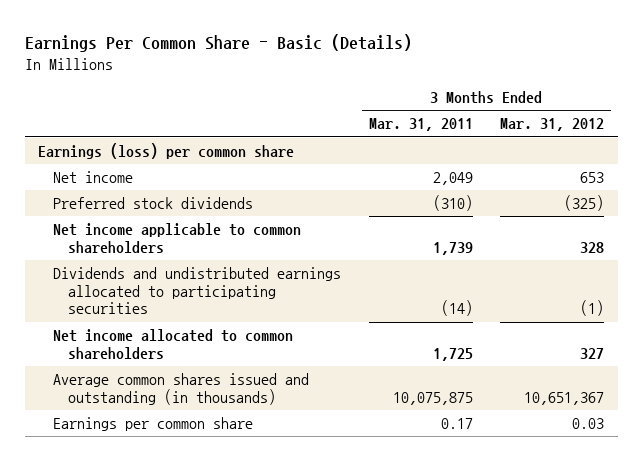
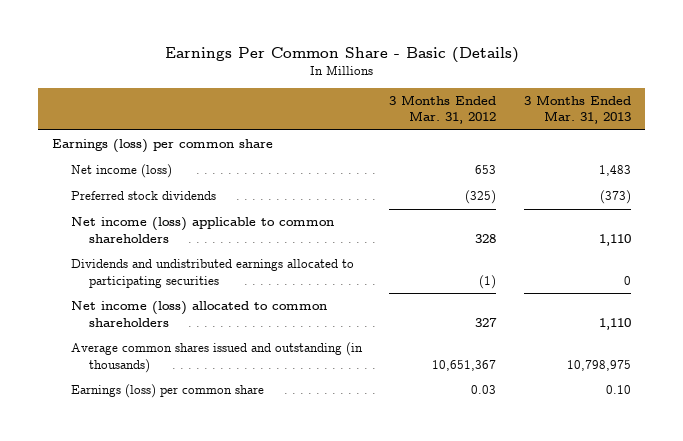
[368,118,473,132] Mar. 31, 2011 -> none
none -> [524,95,632,125] 3 Months Ended Mar. 31, 2013
[53,170,134,183] Net income -> [70,164,172,179] Net income (loss)
[53,222,302,253] Net income applicable to common shareholders -> [70,217,334,243] Net income (loss) applicable to common shareholders
[53,328,294,359] Net income allocated to common shareholders -> [70,301,327,327] Net income (loss) allocated to common shareholders
[53,416,254,431] Earnings per common share -> [70,384,264,399] Earnings (loss) per common share

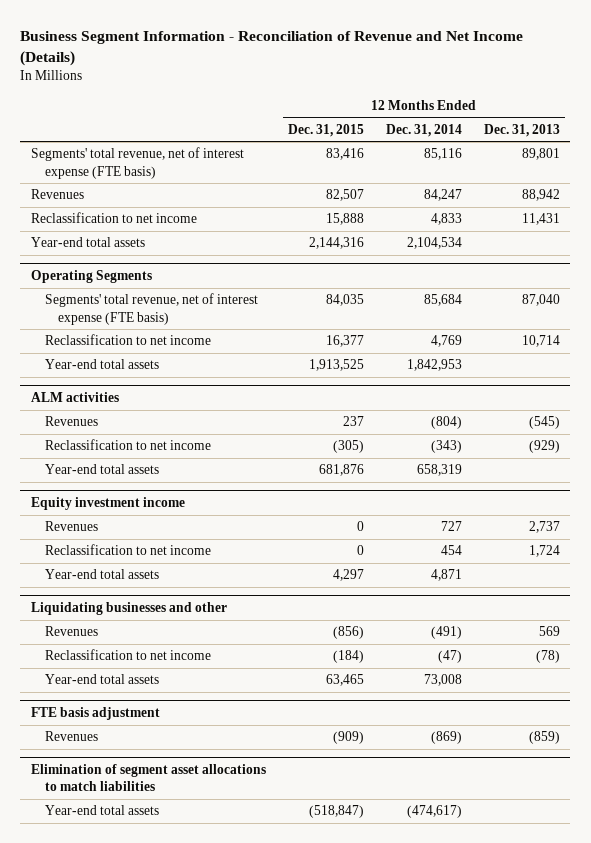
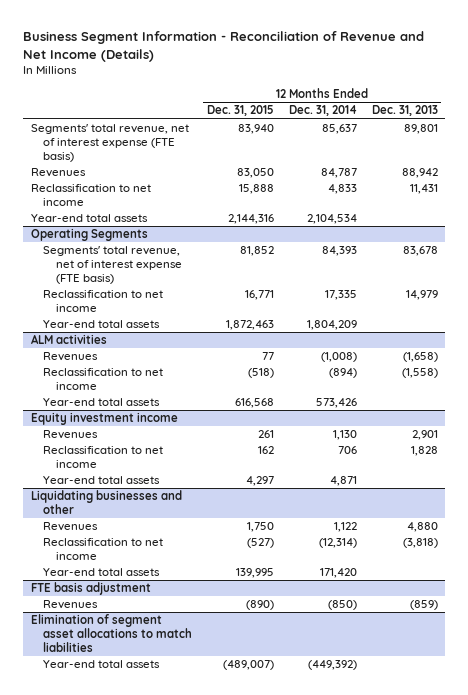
[325,148,364,161] 83,416 -> [237,124,274,135] 83,940
[423,148,462,161] 85,116 -> [321,124,357,135] 85,637
[325,189,364,202] 82,507 -> [236,168,274,179] 83,050
[423,189,462,202] 84,247 -> [320,168,357,179] 84,787
[325,294,364,307] 84,035 -> [239,246,274,257] 81,852
[423,294,462,307] 85,684 -> [321,246,357,257] 84,393
[521,294,560,307] 87,040 -> [402,246,438,257] 83,678
[325,335,364,348] 16,377 -> [244,290,274,301] 16,771
[430,335,462,348] 4,769 -> [324,290,357,301] 17,335
[521,335,560,348] 10,714 -> [405,290,438,301] 14,979
[308,359,364,372] 1,913,525 -> [225,320,274,331] 1,872,463
[406,359,462,372] 1,842,953 -> [306,320,357,331] 1,804,209
[342,416,364,427] 237 -> [261,352,274,361] 77
[430,416,462,430] (804) -> [320,352,357,363] (1,008)
[528,416,560,430] (545) -> [402,352,438,363] (1,658)
[332,440,364,454] (305) -> [247,368,274,379] (518)
[430,440,462,454] (343) -> [328,368,357,379] (894)
[528,440,560,454] (929) -> [401,368,438,379] (1,558)
[318,464,364,477] 681,876 -> [234,398,274,409] 616,568
[416,464,462,477] 658,319 -> [315,398,357,409] 573,426
[356,521,364,532] 0 -> [257,430,274,439] 261
[440,521,462,532] 727 -> [332,430,357,441] 1,130
[528,521,560,534] 2,737 -> [411,430,438,441] 2,901
[356,545,364,556] 0 -> [257,446,274,455] 162
[440,545,462,556] 454 -> [337,446,357,455] 706
[528,545,560,558] 1,724 -> [410,446,438,457] 1,828
[332,626,364,640] (856) -> [246,522,274,533] 1,750
[430,626,462,640] (491) -> [333,522,357,533] 1,122
[538,626,560,637] 569 -> [406,522,438,533] 4,880
[332,650,364,664] (184) -> [246,538,274,549] (527)
[437,650,462,664] (47) -> [318,538,357,549] (12,314)
[535,650,560,664] (78) -> [402,538,438,549] (3,818)
[325,674,364,687] 63,465 -> [235,568,274,579] 139,995
[423,674,462,687] 73,008 -> [319,568,357,579] 171,420
[332,731,364,745] (909) -> [245,600,274,611] (890)
[430,731,462,745] (869) -> [327,600,357,611] (850)
[308,805,364,819] (518,847) -> [222,660,274,671] (489,007)
[406,805,462,819] (474,617) -> [307,660,357,671] (449,392)

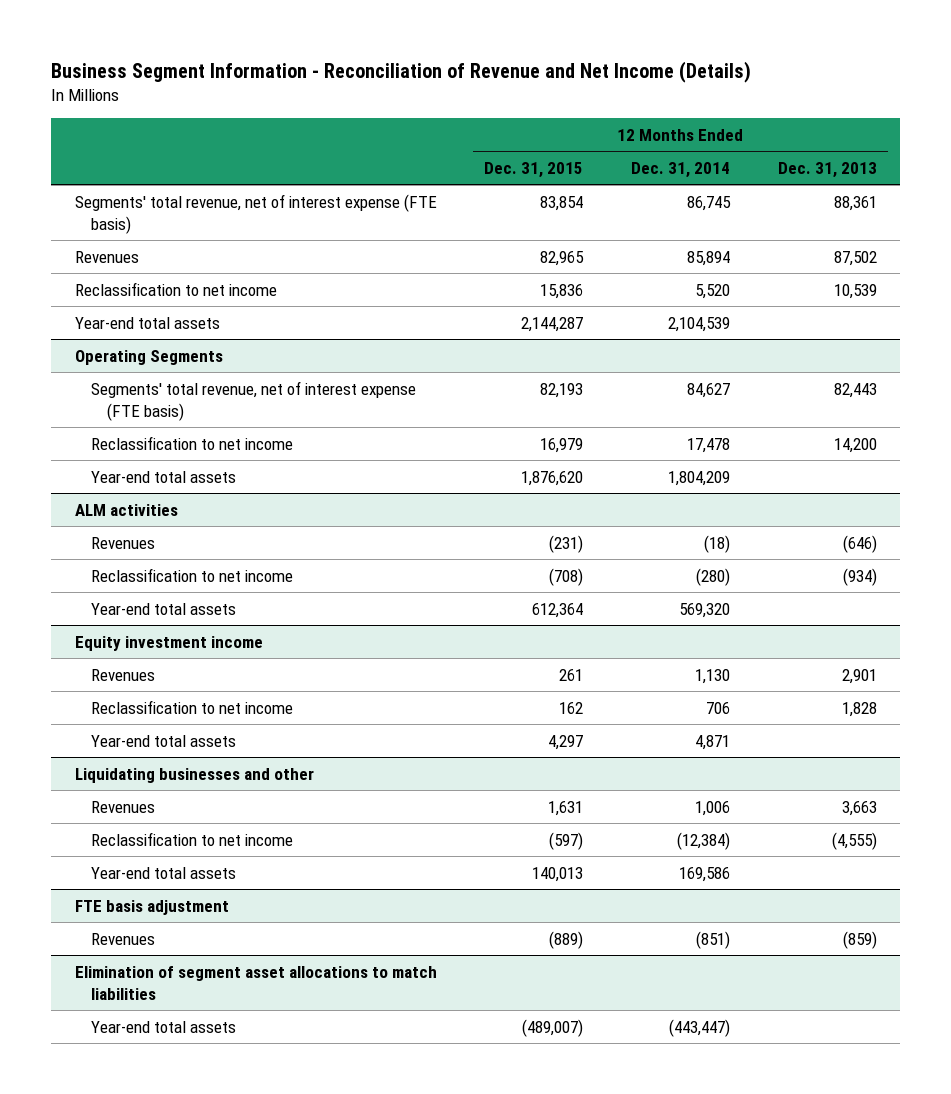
[237,124,274,135] 83,940 -> [540,195,584,211] 83,854
[321,124,357,135] 85,637 -> [686,195,731,211] 86,745
[403,124,438,135] 89,801 -> [833,195,877,211] 88,361
[236,168,274,179] 83,050 -> [540,250,585,266] 82,965
[320,168,357,179] 84,787 -> [686,250,730,266] 85,894
[401,168,438,179] 88,942 -> [833,250,877,266] 87,502
[238,184,274,195] 15,888 -> [540,283,584,299] 15,836
[327,184,357,195] 4,833 -> [694,283,730,299] 5,520
[409,184,438,195] 11,431 -> [833,283,877,299] 10,539
[227,214,274,225] 2,144,316 -> [521,316,584,332] 2,144,287
[306,214,357,225] 2,104,534 -> [667,316,730,332] 2,104,539
[239,246,274,257] 81,852 -> [540,382,584,398] 82,193
[321,246,357,257] 84,393 -> [686,382,730,398] 84,627
[402,246,438,257] 83,678 -> [833,382,877,398] 82,443
[244,290,274,301] 16,771 -> [540,437,584,453] 16,979
[324,290,357,301] 17,335 -> [686,437,730,453] 17,478
[405,290,438,301] 14,979 -> [833,437,877,453] 14,200
[225,320,274,331] 1,872,463 -> [521,470,584,486] 1,876,620
[261,352,274,361] 77 -> [549,534,584,553] (231)
[320,352,357,363] (1,008) -> [703,534,730,553] (18)
[402,352,438,363] (1,658) -> [842,534,877,553] (646)
[247,368,274,379] (518) -> [549,567,584,586] (708)
[328,368,357,379] (894) -> [695,567,730,586] (280)
[401,368,438,379] (1,558) -> [842,567,877,586] (934)
[234,398,274,409] 616,568 -> [532,602,584,618] 612,364
[315,398,357,409] 573,426 -> [678,602,730,618] 569,320
[246,522,274,533] 1,750 -> [548,800,584,816] 1,631
[333,522,357,533] 1,122 -> [694,800,730,816] 1,006
[406,522,438,533] 4,880 -> [841,800,877,816] 3,663
[246,538,274,549] (527) -> [549,831,584,850] (597)
[318,538,357,549] (12,314) -> [676,831,730,850] (12,384)
[402,538,438,549] (3,818) -> [831,831,877,850] (4,555)
[235,568,274,579] 139,995 -> [532,866,584,882] 140,013
[319,568,357,579] 171,420 -> [678,866,730,882] 169,586
[245,600,274,611] (890) -> [549,930,584,949] (889)
[327,600,357,611] (850) -> [695,930,730,949] (851)
[307,660,357,671] (449,392) -> [668,1018,730,1037] (443,447)

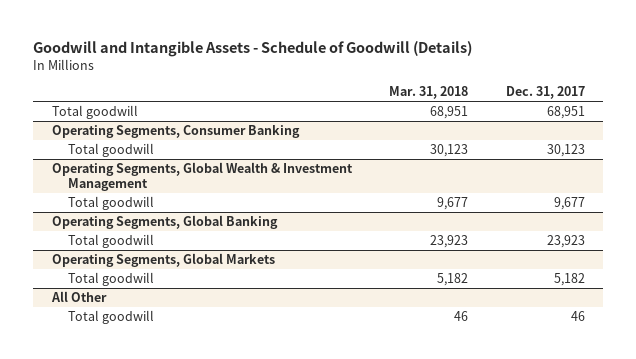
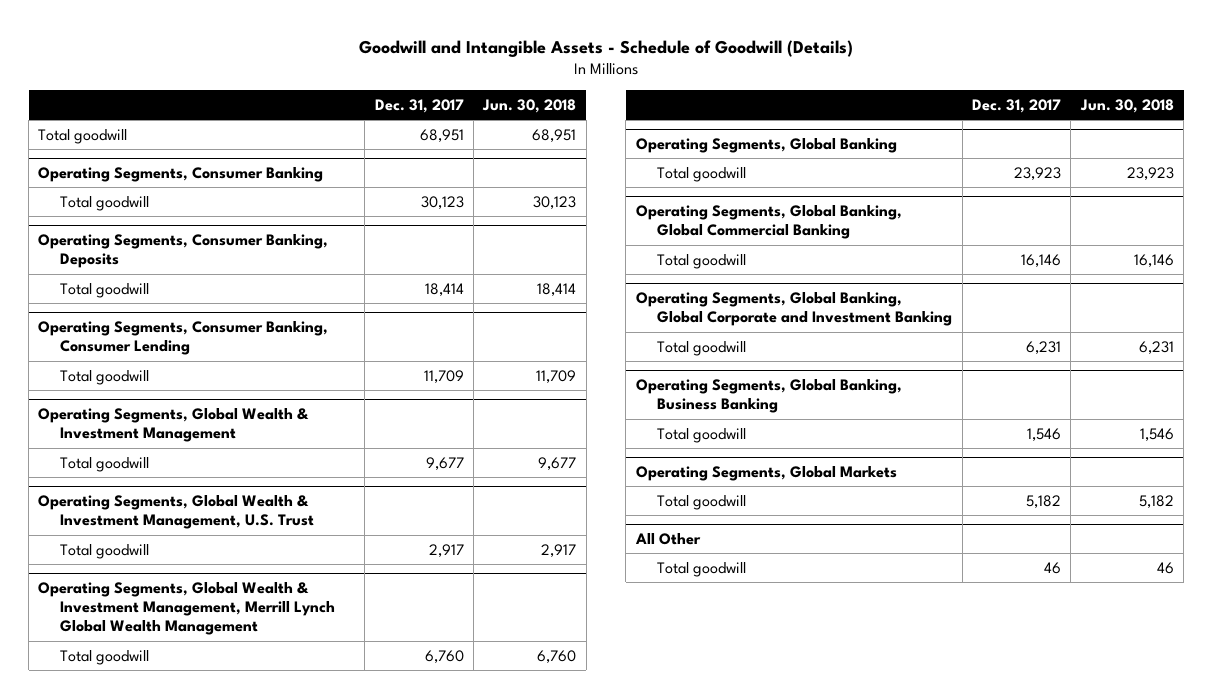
[389,86,469,100] Mar. 31, 2018 -> none
none -> [482,98,577,113] Jun. 30, 2018
none -> [38,234,329,269] Operating Segments, Consumer Banking, Deposits
none -> [59,282,149,298] Total goodwill
none -> [38,321,329,356] Operating Segments, Consumer Banking, Consumer Lending
none -> [59,369,149,385] Total goodwill
none -> [38,495,314,530] Operating Segments, Global Wealth & Investment Management, U.S. Trust
none -> [59,543,149,559] Total goodwill
none -> [38,582,335,636] Operating Segments, Global Wealth & Investment Management, Merrill Lynch Global Wealth Management
none -> [59,649,149,665] Total goodwill
none -> [635,205,902,240] Operating Segments, Global Banking, Global Commercial Banking
none -> [657,253,747,269] Total goodwill
none -> [635,292,953,327] Operating Segments, Global Banking, Global Corporate and Investment Banking
none -> [657,340,747,356] Total goodwill
none -> [635,379,902,414] Operating Segments, Global Banking, Business Banking
none -> [657,427,747,443] Total goodwill

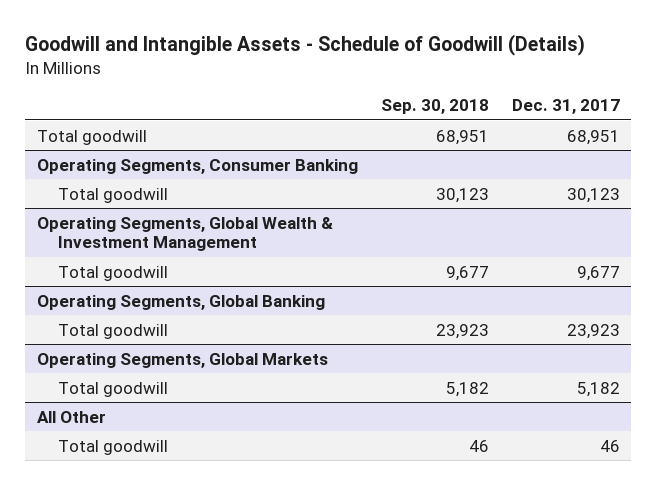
[482,98,577,113] Jun. 30, 2018 -> none
none -> [380,99,489,115] Sep. 30, 2018
[38,234,329,269] Operating Segments, Consumer Banking, Deposits -> none
[59,282,149,298] Total goodwill -> none
[38,321,329,356] Operating Segments, Consumer Banking, Consumer Lending -> none
[59,369,149,385] Total goodwill -> none
[38,495,314,530] Operating Segments, Global Wealth & Investment Management, U.S. Trust -> none
[59,543,149,559] Total goodwill -> none
[38,582,335,636] Operating Segments, Global Wealth & Investment Management, Merrill Lynch Global Wealth Management -> none
[59,649,149,665] Total goodwill -> none
[635,205,902,240] Operating Segments, Global Banking, Global Commercial Banking -> none
[657,253,747,269] Total goodwill -> none
[635,292,953,327] Operating Segments, Global Banking, Global Corporate and Investment Banking -> none
[657,340,747,356] Total goodwill -> none
[635,379,902,414] Operating Segments, Global Banking, Business Banking -> none
[657,427,747,443] Total goodwill -> none

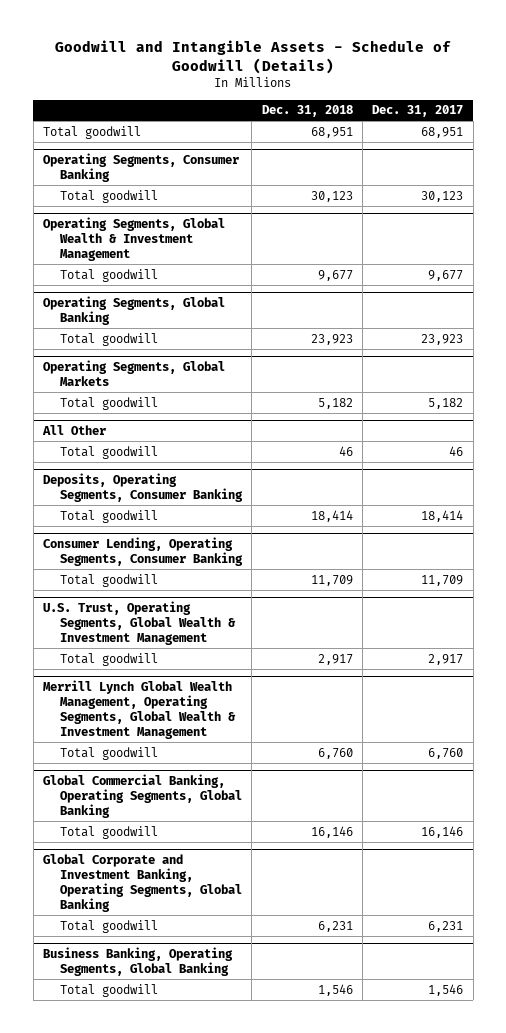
[380,99,489,115] Sep. 30, 2018 -> none
none -> [261,105,353,118] Dec. 31, 2018
none -> [42,473,244,502] Deposits, Operating Segments, Consumer Banking
none -> [60,509,159,523] Total goodwill
none -> [42,537,244,566] Consumer Lending, Operating Segments, Consumer Banking
none -> [60,573,159,587] Total goodwill
none -> [42,601,237,645] U.S. Trust, Operating Segments, Global Wealth & Investment Management
none -> [60,652,159,666] Total goodwill
none -> [42,680,237,739] Merrill Lynch Global Wealth Management, Operating Segments, Global Wealth & Investment Management
none -> [60,746,159,760] Total goodwill
none -> [42,774,243,818] Global Commercial Banking, Operating Segments, Global Banking
none -> [60,825,159,839] Total goodwill
none -> [42,854,243,912] Global Corporate and Investment Banking, Operating Segments, Global Banking
none -> [60,919,159,933] Total goodwill
none -> [42,947,233,976] Business Banking, Operating Segments, Global Banking
none -> [60,983,159,997] Total goodwill

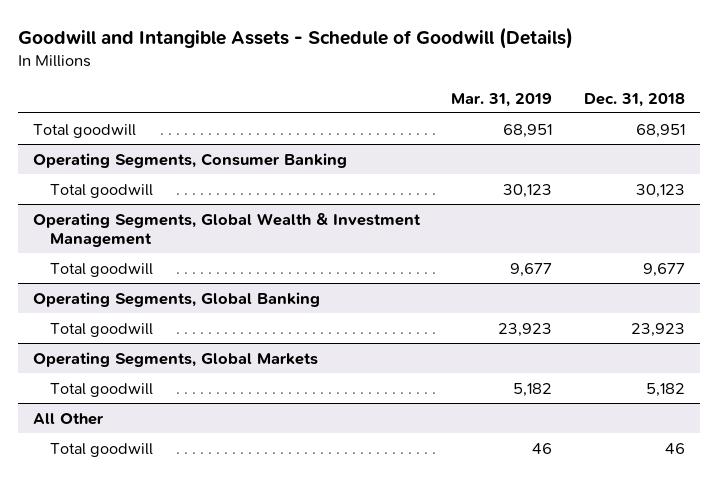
[372,105,464,118] Dec. 31, 2017 -> none
none -> [451,92,553,107] Mar. 31, 2019
[42,473,244,502] Deposits, Operating Segments, Consumer Banking -> none
[60,509,159,523] Total goodwill -> none
[42,537,244,566] Consumer Lending, Operating Segments, Consumer Banking -> none
[60,573,159,587] Total goodwill -> none
[42,601,237,645] U.S. Trust, Operating Segments, Global Wealth & Investment Management -> none
[60,652,159,666] Total goodwill -> none
[42,680,237,739] Merrill Lynch Global Wealth Management, Operating Segments, Global Wealth & Investment Management -> none
[60,746,159,760] Total goodwill -> none
[42,774,243,818] Global Commercial Banking, Operating Segments, Global Banking -> none
[60,825,159,839] Total goodwill -> none
[42,854,243,912] Global Corporate and Investment Banking, Operating Segments, Global Banking -> none
[60,919,159,933] Total goodwill -> none
[42,947,233,976] Business Banking, Operating Segments, Global Banking -> none
[60,983,159,997] Total goodwill -> none

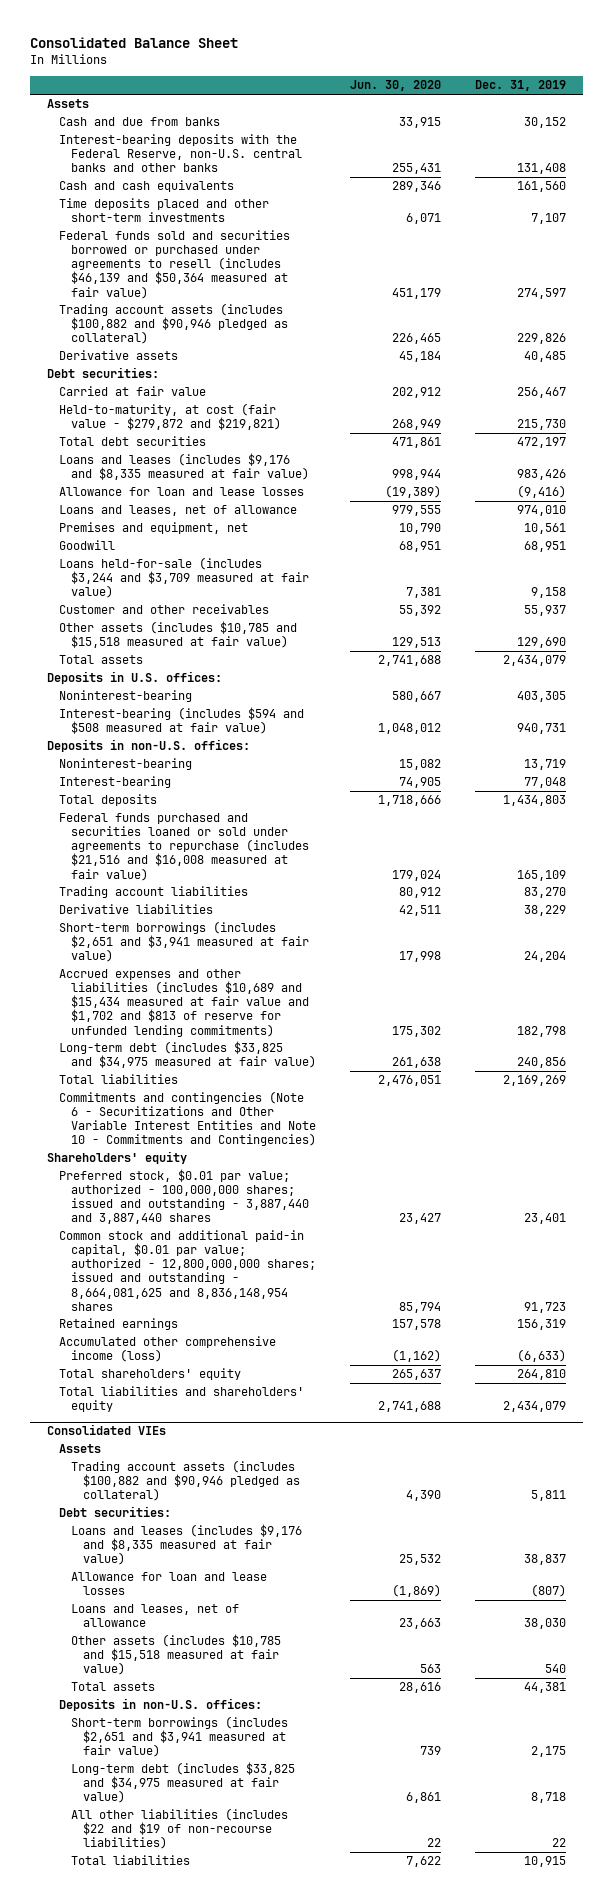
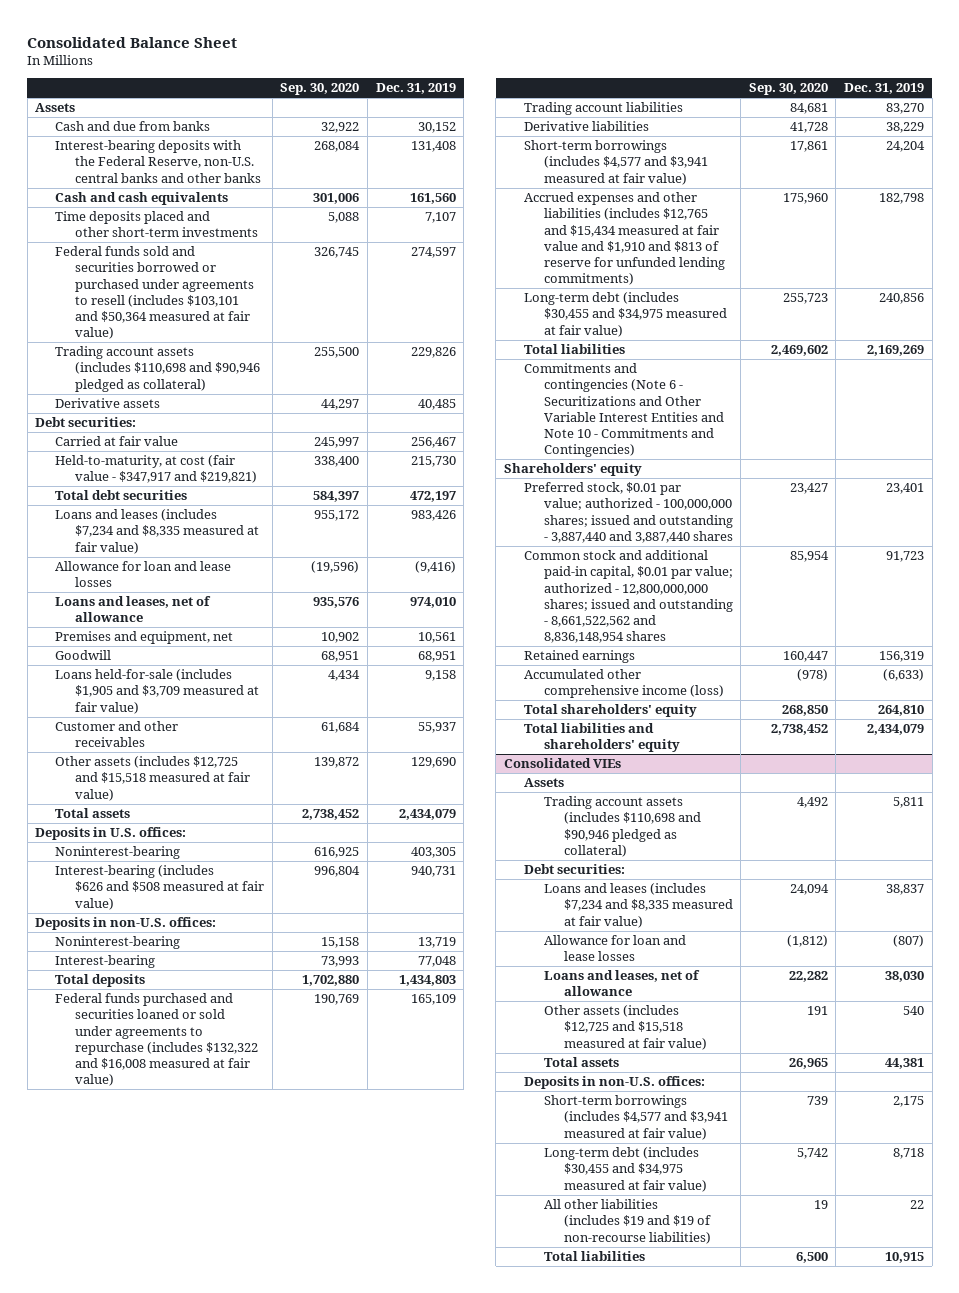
[350,80,442,92] Jun. 30, 2020 -> none
none -> [280,83,360,96] Sep. 30, 2020
[59,230,291,299] Federal funds sold and securities borrowed or purchased under agreements to resell (includes $46,139 and $50,364 measured at fair value) -> [55,246,255,339] Federal funds sold and securities borrowed or purchased under agreements to resell (includes $103,101 and $50,364 measured at fair value)
[59,303,289,345] Trading account assets (includes $100,882 and $90,946 pledged as collateral) -> [55,346,261,392] Trading account assets (includes $110,698 and $90,946 pledged as collateral)
[59,403,282,431] Held-to-maturity, at cost (fair value - $279,872 and $219,821) -> [55,455,258,484] Held-to-maturity, at cost (fair value - $347,917 and $219,821)
[59,453,310,481] Loans and leases (includes $9,176 and $8,335 measured at fair value) -> [55,509,260,554] Loans and leases (includes $7,234 and $8,335 measured at fair value)
[59,557,310,599] Loans held-for-sale (includes $3,244 and $3,709 measured at fair value) -> [55,669,260,714] Loans held-for-sale (includes $1,905 and $3,709 measured at fair value)
[59,621,298,649] Other assets (includes $10,785 and $15,518 measured at fair value) -> [55,756,251,801] Other assets (includes $12,725 and $15,518 measured at fair value)
[59,707,305,735] Interest-bearing (includes $594 and $508 measured at fair value) -> [55,865,265,910] Interest-bearing (includes $626 and $508 measured at fair value)
[59,813,310,881] Federal funds purchased and securities loaned or sold under agreements to repurchase (includes $21,516 and $16,008 measured at fair value) -> [55,993,259,1086] Federal funds purchased and securities loaned or sold under agreements to repurchase (includes $132,322 and $16,008 measured at fair value)
[59,921,310,963] Short-term borrowings (includes $2,651 and $3,941 measured at fair value) -> [523,140,708,185] Short-term borrowings (includes $4,577 and $3,941 measured at fair value)
[59,969,310,1037] Accrued expenses and other liabilities (includes $10,689 and $15,434 measured at fair value and $1,702 and $813 of reserve for unfunded lending commitments) -> [523,192,725,285] Accrued expenses and other liabilities (includes $12,765 and $15,434 measured at fair value and $1,910 and $813 of reserve for unfunded lending commitments)
[59,1041,317,1069] Long-term debt (includes $33,825 and $34,975 measured at fair value) -> [523,292,727,337] Long-term debt (includes $30,455 and $34,975 measured at fair value)
[59,1230,317,1311] Common stock and additional paid-in capital, $0.01 par value; authorized - 12,800,000,000 shares; issued and outstanding - 8,664,081,625 and 8,836,148,954 shares -> [523,550,733,643] Common stock and additional paid-in capital, $0.01 par value; authorized - 12,800,000,000 shares; issued and outstanding - 8,661,522,562 and 8,836,148,954 shares
[71,1460,301,1502] Trading account assets (includes $100,882 and $90,946 pledged as collateral) -> [543,796,701,857] Trading account assets (includes $110,698 and $90,946 pledged as collateral)
[71,1524,303,1566] Loans and leases (includes $9,176 and $8,335 measured at fair value) -> [543,883,733,928] Loans and leases (includes $7,234 and $8,335 measured at fair value)
[71,1634,282,1676] Other assets (includes $10,785 and $15,518 measured at fair value) -> [543,1005,707,1050] Other assets (includes $12,725 and $15,518 measured at fair value)
[71,1716,289,1758] Short-term borrowings (includes $2,651 and $3,941 measured at fair value) -> [543,1095,728,1140] Short-term borrowings (includes $4,577 and $3,941 measured at fair value)
[71,1762,296,1804] Long-term debt (includes $33,825 and $34,975 measured at fair value) -> [543,1147,707,1192] Long-term debt (includes $30,455 and $34,975 measured at fair value)
[71,1808,289,1850] All other liabilities (includes $22 and $19 of non-recourse liabilities) -> [543,1199,711,1244] All other liabilities (includes $19 and $19 of non-recourse liabilities)

